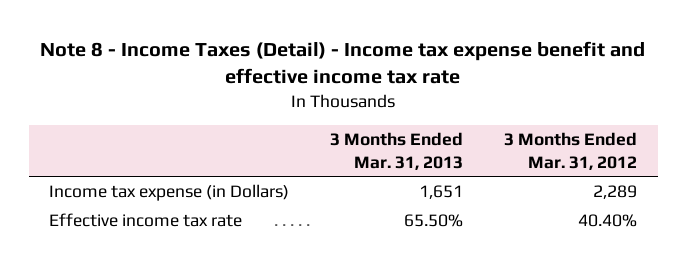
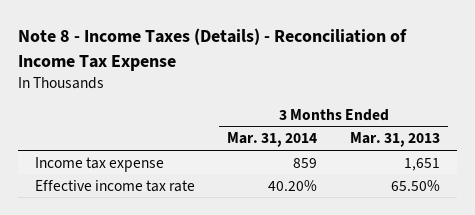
[40,41,646,85] Note 8 - Income Taxes (Detail) - Income tax expense benefit and effective income tax rate -> [18,28,408,71] Note 8 - Income Taxes (Details) - Reconciliation of Income Tax Expense
[504,131,638,170] 3 Months Ended Mar. 31, 2012 -> none
none -> [227,132,318,148] Mar. 31, 2014
[49,184,290,202] Income tax expense (in Dollars) -> [34,156,164,172] Income tax expense

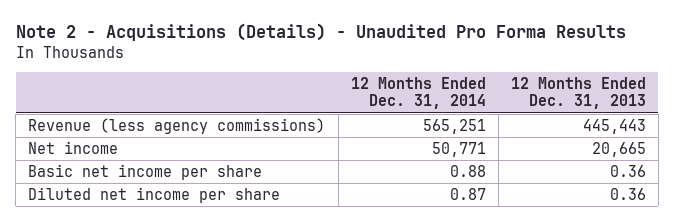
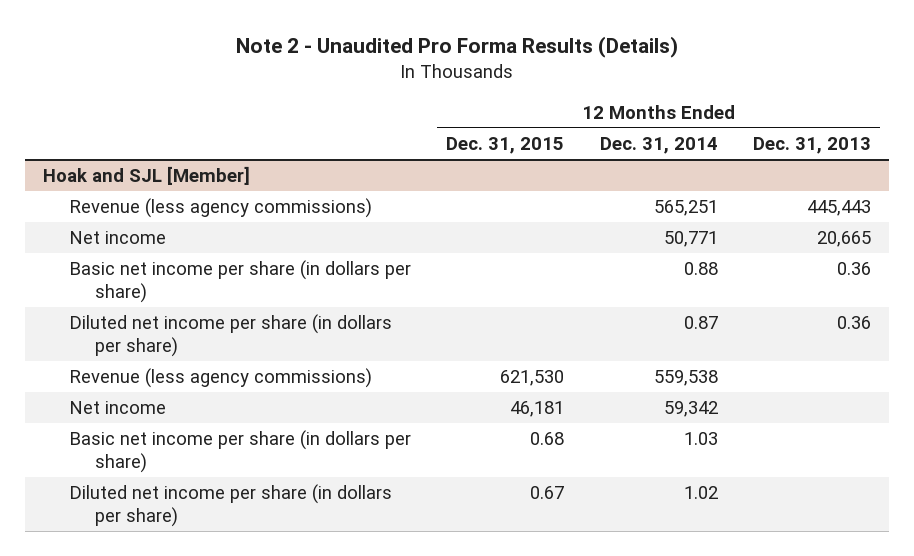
[15,23,626,42] Note 2 - Acquisitions (Details) - Unaudited Pro Forma Results -> [236,36,679,59] Note 2 - Unaudited Pro Forma Results (Details)
none -> [446,136,565,154] Dec. 31, 2015
none -> [42,166,250,186] Hoak and SJL [Member]
[28,163,263,180] Basic net income per share -> [68,260,411,303] Basic net income per share (in dollars per share)
[28,186,281,203] Diluted net income per share -> [68,314,392,357] Diluted net income per share (in dollars per share)
none -> [68,368,372,389] Revenue (less agency commissions)
none -> [68,401,166,415] Net income
none -> [68,430,411,473] Basic net income per share (in dollars per share)
none -> [68,484,392,527] Diluted net income per share (in dollars per share)

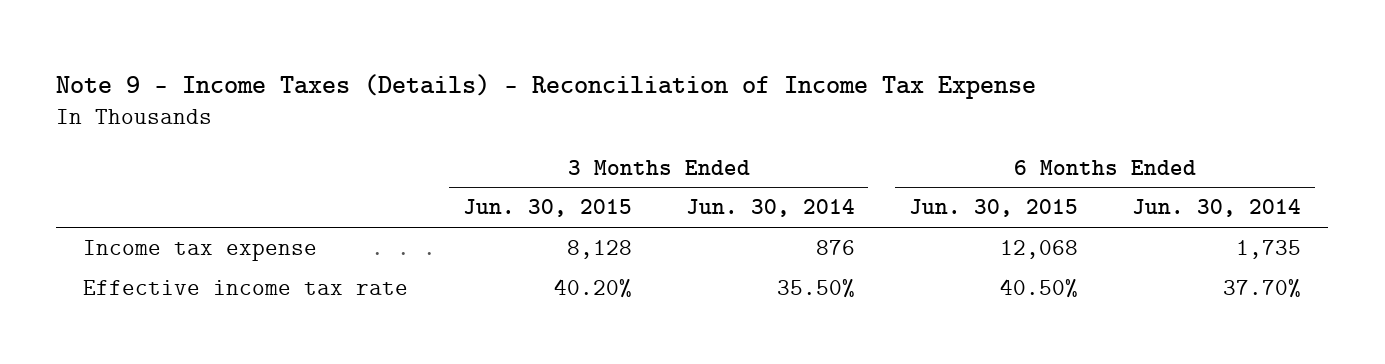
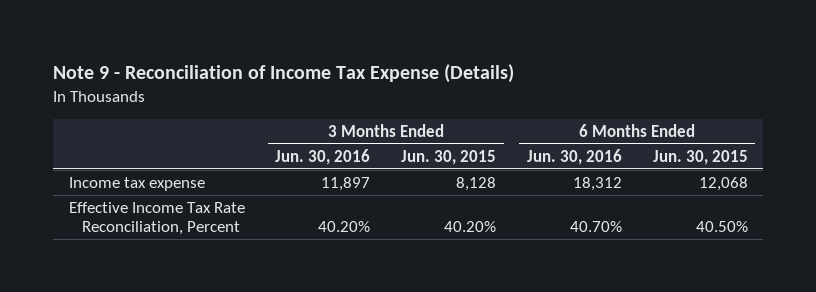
[56,73,1037,99] Note 9 - Income Taxes (Details) - Reconciliation of Income Tax Expense -> [53,64,515,84] Note 9 - Reconciliation of Income Tax Expense (Details)
[685,199,855,218] Jun. 30, 2014 -> none
[1132,199,1302,218] Jun. 30, 2014 -> none
none -> [275,148,371,165] Jun. 30, 2016
none -> [527,148,623,165] Jun. 30, 2016
[83,279,409,295] Effective income tax rate -> [68,201,245,236] Effective Income Tax Rate Reconciliation, Percent

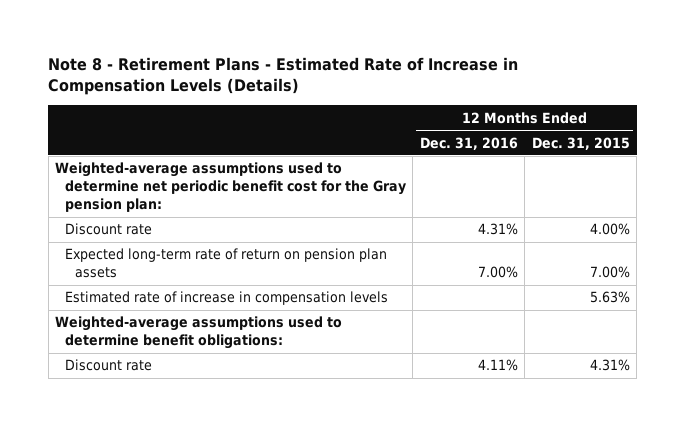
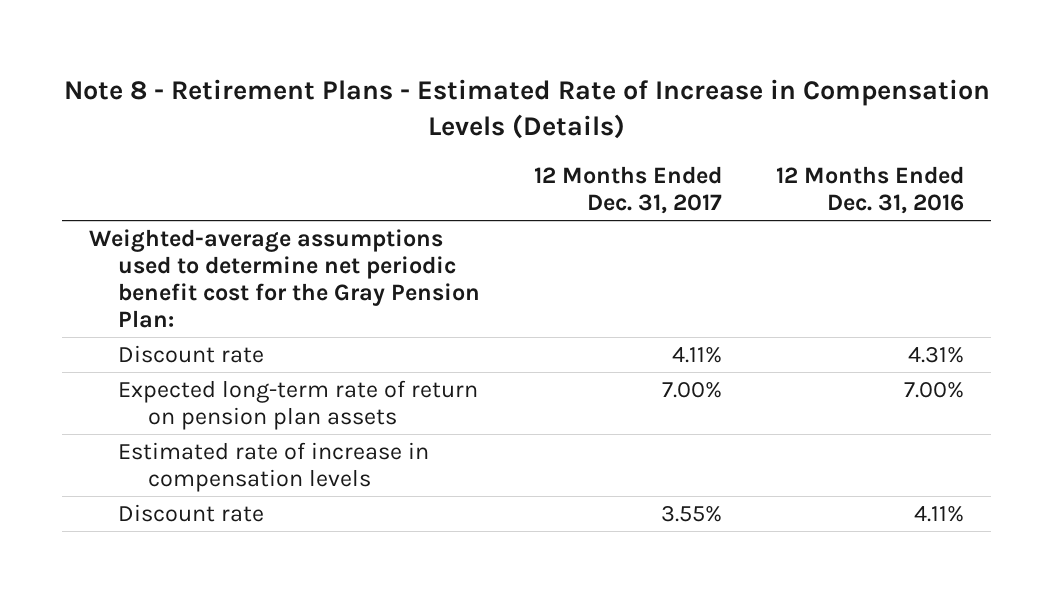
[531,136,630,150] Dec. 31, 2015 -> none
none -> [534,166,723,215] 12 Months Ended Dec. 31, 2017
[55,162,406,213] Weighted-average assumptions used to determine net periodic benefit cost for the Gray pension plan: -> [89,228,481,329] Weighted-average assumptions used to determine net periodic benefit cost for the Gray Pension Plan:
[55,316,343,350] Weighted-average assumptions used to determine benefit obligations: -> none

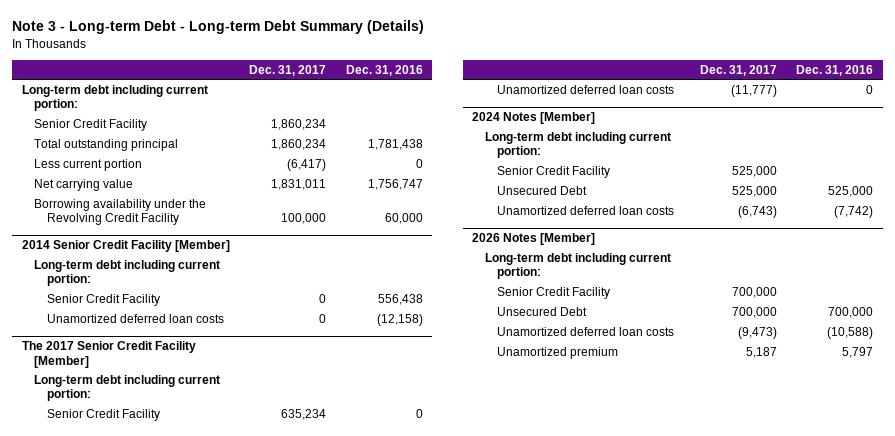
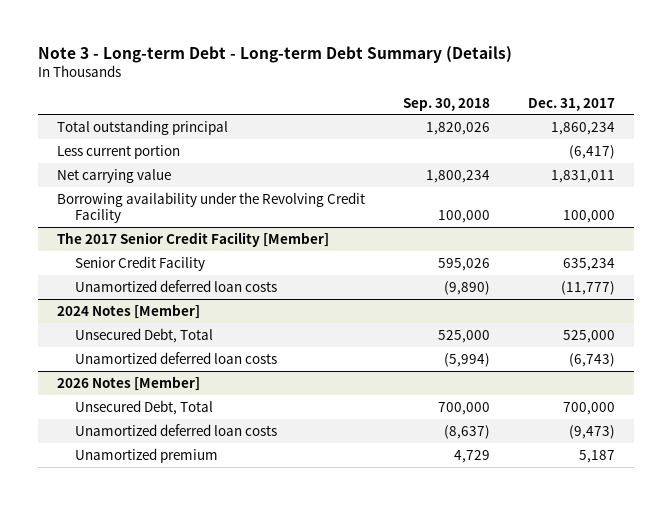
[345,64,423,76] Dec. 31, 2016 -> none
none -> [402,97,490,111] Sep. 30, 2018
[22,84,209,112] Long-term debt including current portion: -> none
[34,118,148,131] Senior Credit Facility -> none
[22,240,231,253] 2014 Senior Credit Facility [Member] -> none
[34,259,221,287] Long-term debt including current portion: -> none
[46,293,160,306] Senior Credit Facility -> none
[46,313,224,323] Unamortized deferred loan costs -> none
[34,374,221,402] Long-term debt including current portion: -> none
[484,131,671,159] Long-term debt including current portion: -> none
[496,165,610,178] Senior Credit Facility -> none
[496,185,587,195] Unsecured Debt -> [74,327,213,343] Unsecured Debt, Total
[484,252,671,280] Long-term debt including current portion: -> none
[496,286,610,299] Senior Credit Facility -> none
[496,306,587,316] Unsecured Debt -> [74,399,213,415] Unsecured Debt, Total

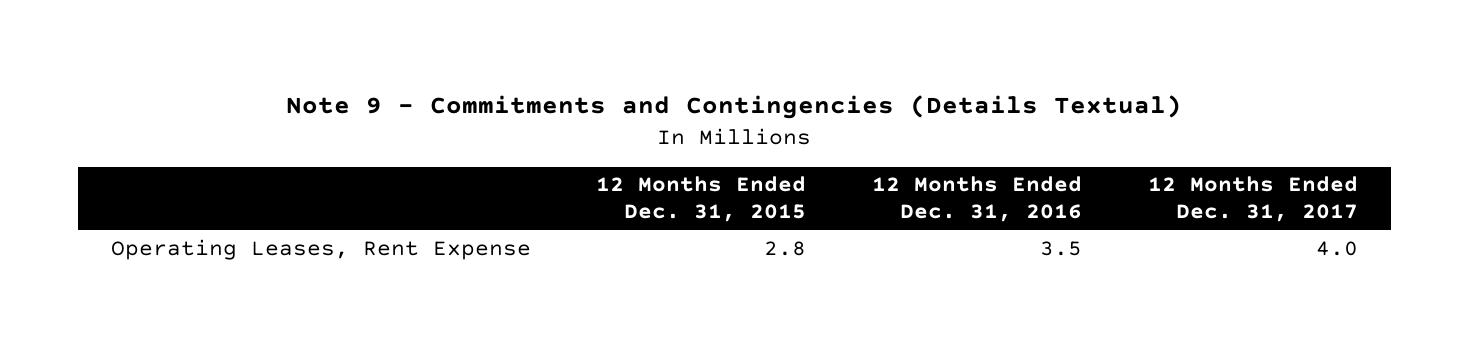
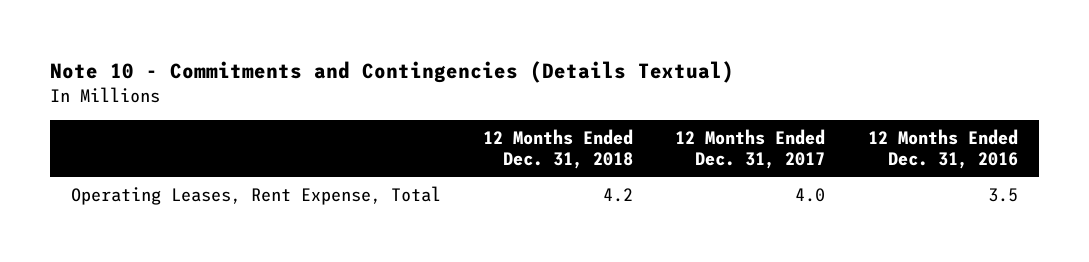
[286,94,1183,119] Note 9 - Commitments and Contingencies (Details Textual) -> [49,60,734,83] Note 10 - Commitments and Contingencies (Details Textual)
[596,176,807,223] 12 Months Ended Dec. 31, 2015 -> none
none -> [483,128,634,170] 12 Months Ended Dec. 31, 2018
[110,238,531,260] Operating Leases, Rent Expense -> [71,185,442,205] Operating Leases, Rent Expense, Total

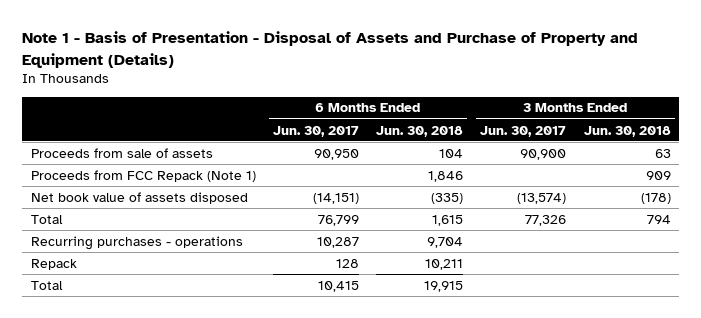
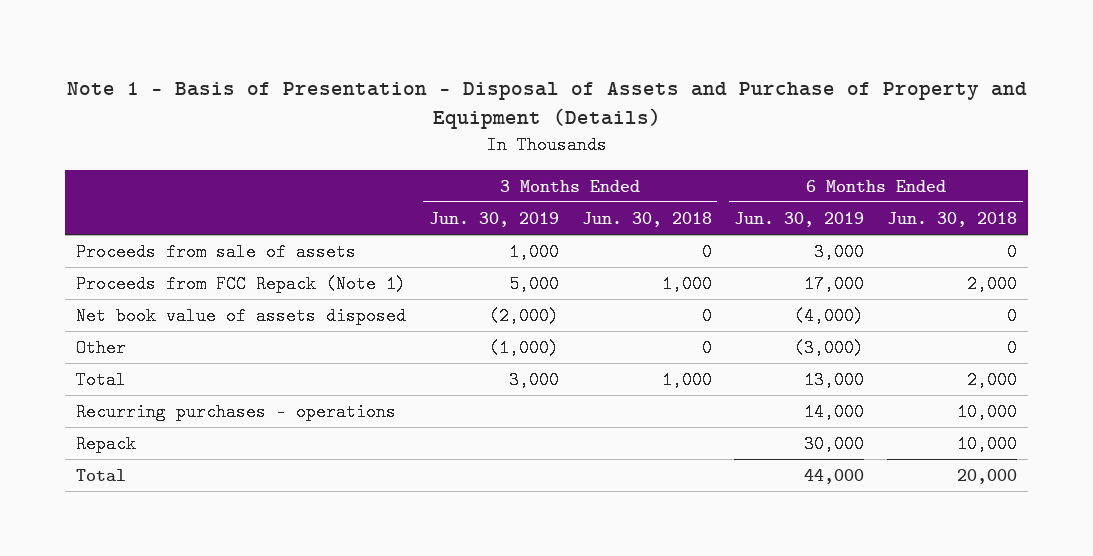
[272,125,359,137] Jun. 30, 2017 -> none
[480,125,567,137] Jun. 30, 2017 -> none
none -> [428,211,559,227] Jun. 30, 2019
none -> [734,211,865,227] Jun. 30, 2019
[439,148,464,158] 104 -> [1006,243,1017,262] 0
[654,148,671,158] 63 -> [701,243,712,262] 0
[428,170,464,182] 1,846 -> [966,275,1017,294] 2,000
[645,170,671,180] 909 -> [661,275,712,294] 1,000
[431,192,464,204] (335) -> [1006,307,1017,326] 0
[640,192,671,204] (178) -> [701,307,712,326] 0
none -> [76,339,127,358] Other
[432,214,464,226] 1,615 -> [966,371,1017,390] 2,000
[646,214,671,224] 794 -> [661,371,712,390] 1,000
[427,236,464,248] 9,704 -> [956,403,1017,422] 10,000
[425,258,464,270] 10,211 -> [956,435,1017,454] 10,000
[424,280,464,292] 19,915 -> [956,469,1017,485] 20,000

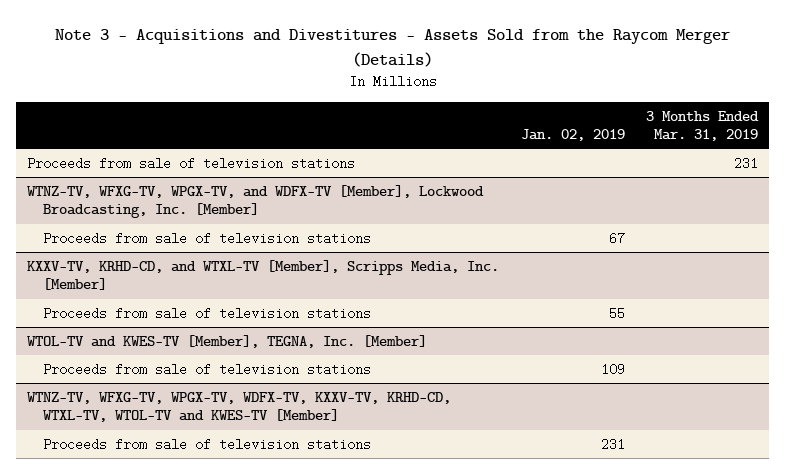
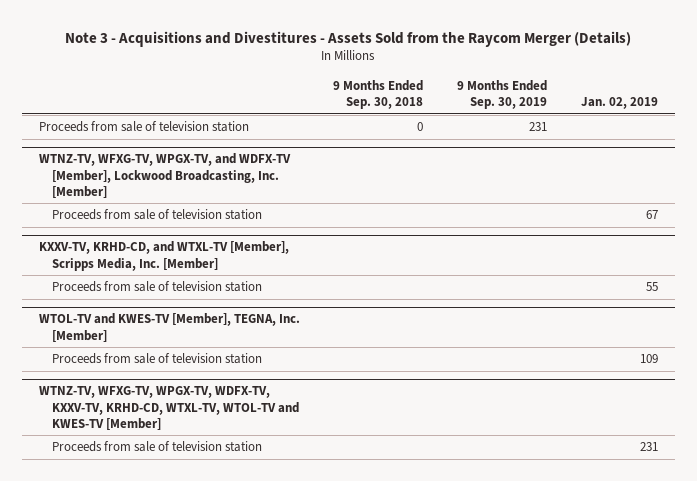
[646,110,760,142] 3 Months Ended Mar. 31, 2019 -> none
none -> [333,79,424,110] 9 Months Ended Sep. 30, 2018
none -> [457,79,548,110] 9 Months Ended Sep. 30, 2019
[26,156,355,170] Proceeds from sale of television stations -> [38,121,249,133] Proceeds from sale of television station
[42,231,371,245] Proceeds from sale of television stations -> [51,209,262,221] Proceeds from sale of television station
[42,306,371,320] Proceeds from sale of television stations -> [51,281,262,293] Proceeds from sale of television station
[42,362,371,376] Proceeds from sale of television stations -> [51,353,262,365] Proceeds from sale of television station
[42,437,371,451] Proceeds from sale of television stations -> [51,441,262,453] Proceeds from sale of television station

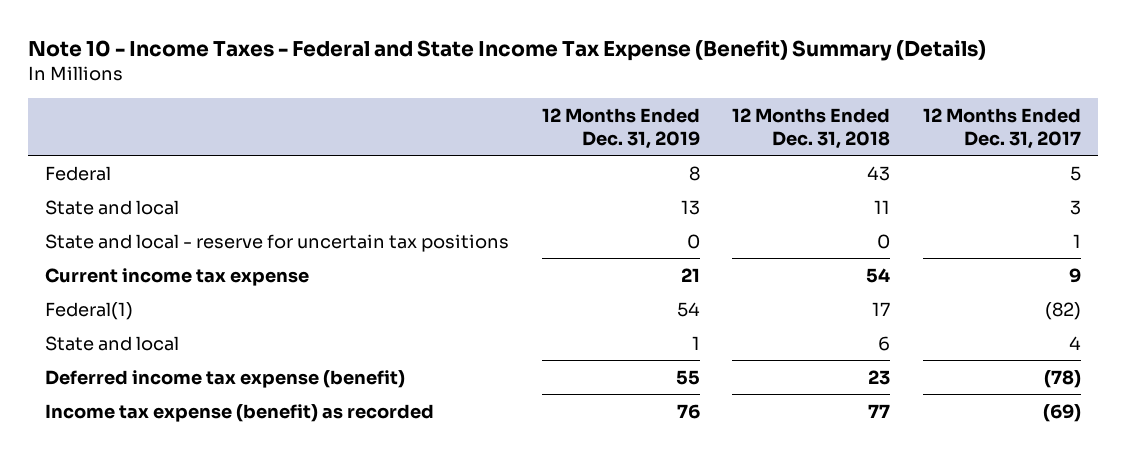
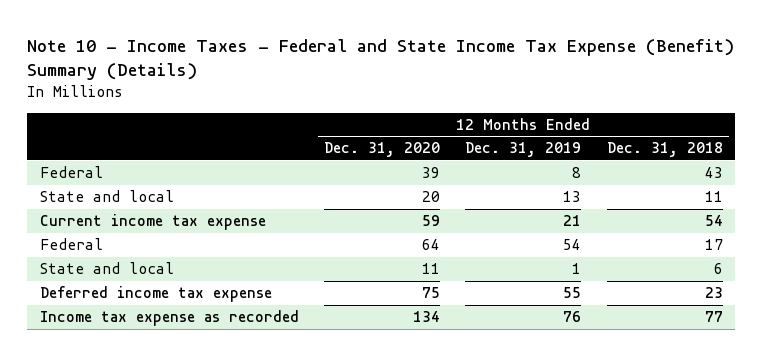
[923,108,1082,149] 12 Months Ended Dec. 31, 2017 -> none
none -> [324,142,441,158] Dec. 31, 2020
[44,233,509,252] State and local - reserve for uncertain tax positions -> none
[44,301,133,320] Federal(1) -> [39,238,103,251] Federal
[44,369,405,388] Deferred income tax expense (benefit) -> [39,286,272,303] Deferred income tax expense
[44,403,434,422] Income tax expense (benefit) as recorded -> [39,310,299,327] Income tax expense as recorded

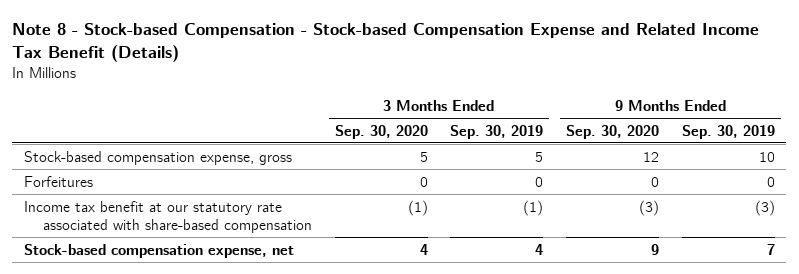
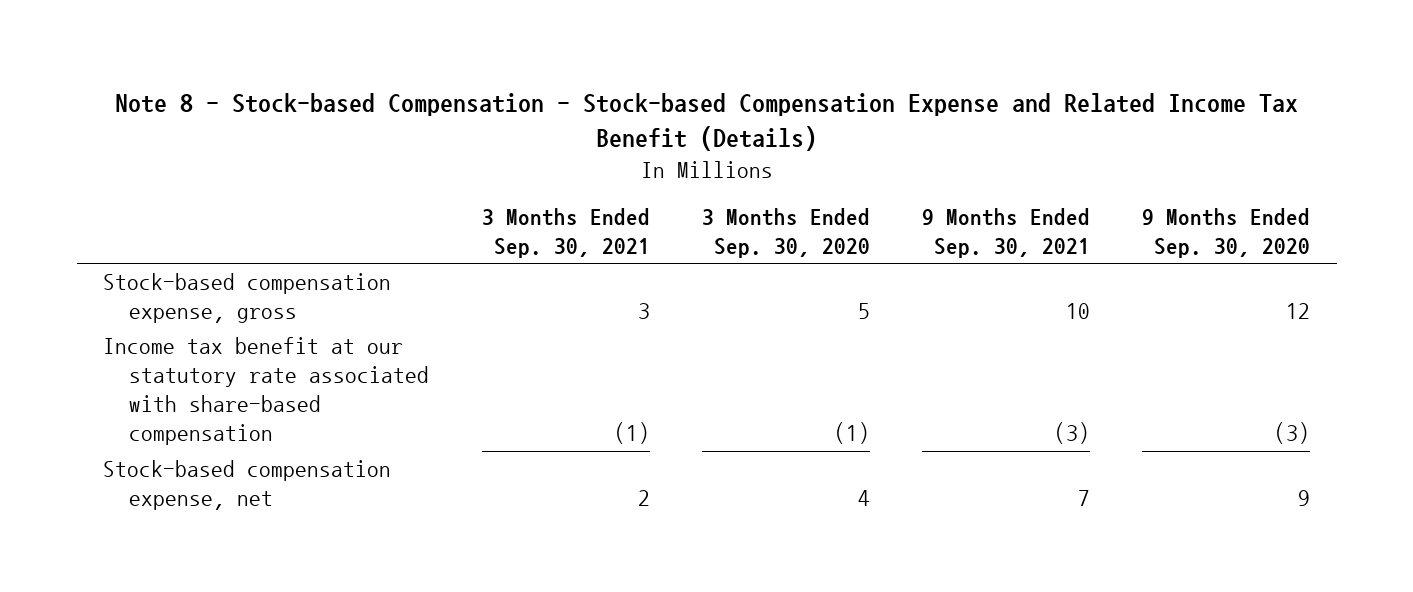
[450,124,544,139] Sep. 30, 2019 -> none
[682,124,776,139] Sep. 30, 2019 -> none
none -> [481,207,650,259] 3 Months Ended Sep. 30, 2021
none -> [922,207,1091,259] 9 Months Ended Sep. 30, 2021
[23,175,93,187] Forfeitures -> none

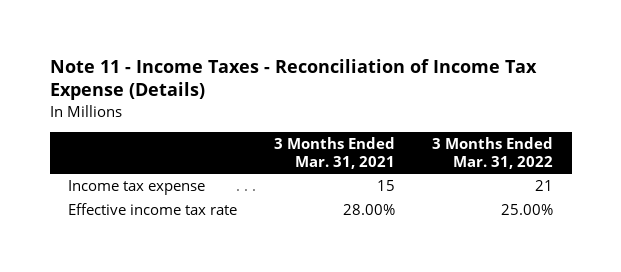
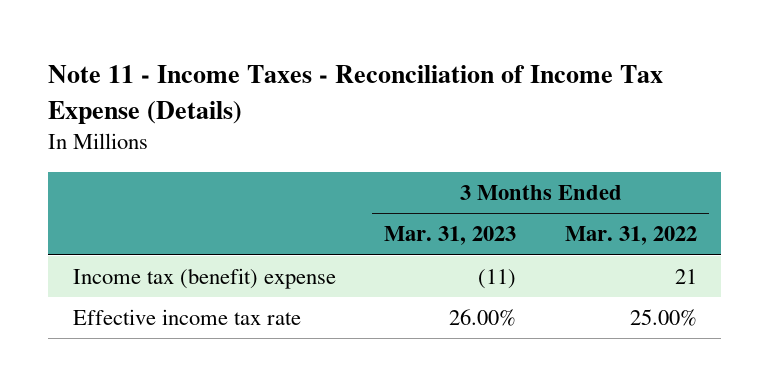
[274,137,396,169] 3 Months Ended Mar. 31, 2021 -> none
none -> [384,226,517,246] Mar. 31, 2023
[68,180,206,196] Income tax expense -> [72,268,336,290] Income tax (benefit) expense

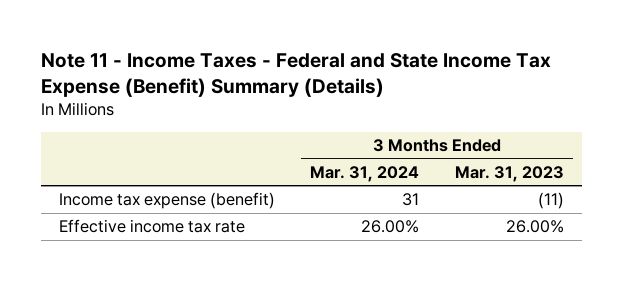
[48,65,664,124] Note 11 - Income Taxes - Reconciliation of Income Tax Expense (Details) -> [40,52,551,97] Note 11 - Income Taxes - Federal and State Income Tax Expense (Benefit) Summary (Details)
[565,226,698,246] Mar. 31, 2022 -> none
none -> [310,166,420,183] Mar. 31, 2024
[72,268,336,290] Income tax (benefit) expense -> [58,192,275,210] Income tax expense (benefit)

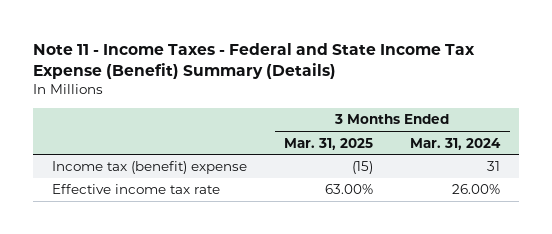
[455,166,565,183] Mar. 31, 2023 -> none
none -> [284,137,374,150] Mar. 31, 2025
[58,192,275,210] Income tax expense (benefit) -> [52,161,248,175] Income tax (benefit) expense

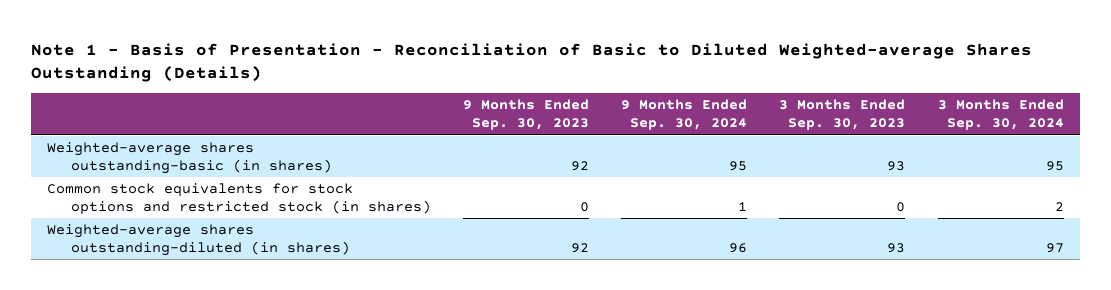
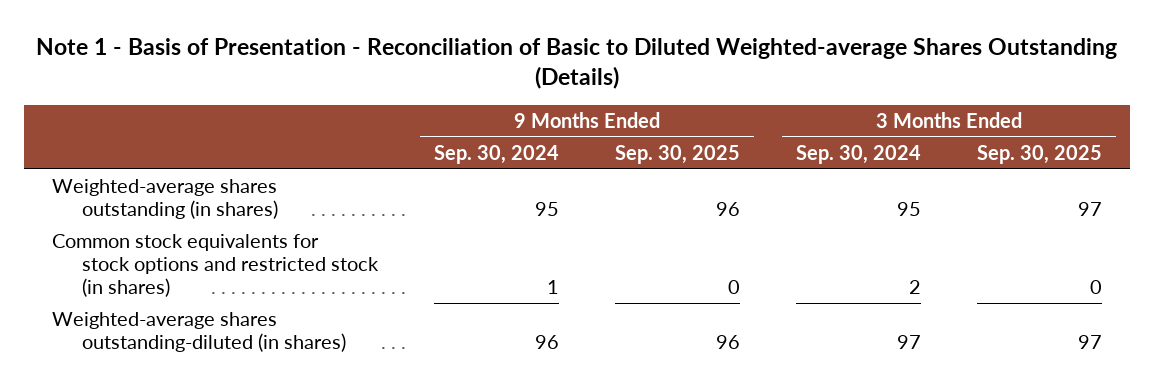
[463,99,590,131] 9 Months Ended Sep. 30, 2023 -> none
[779,99,906,131] 3 Months Ended Sep. 30, 2023 -> none
none -> [615,145,741,165] Sep. 30, 2025
none -> [976,145,1102,165] Sep. 30, 2025
[47,142,332,175] Weighted-average shares outstanding-basic (in shares) -> [52,179,279,220] Weighted-average shares outstanding (in shares)

